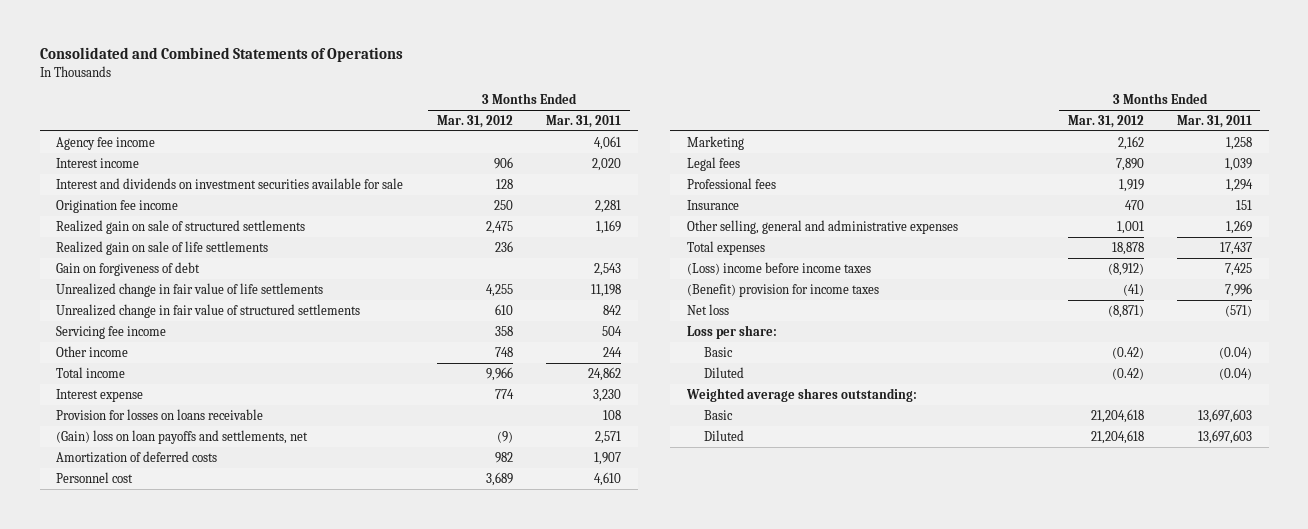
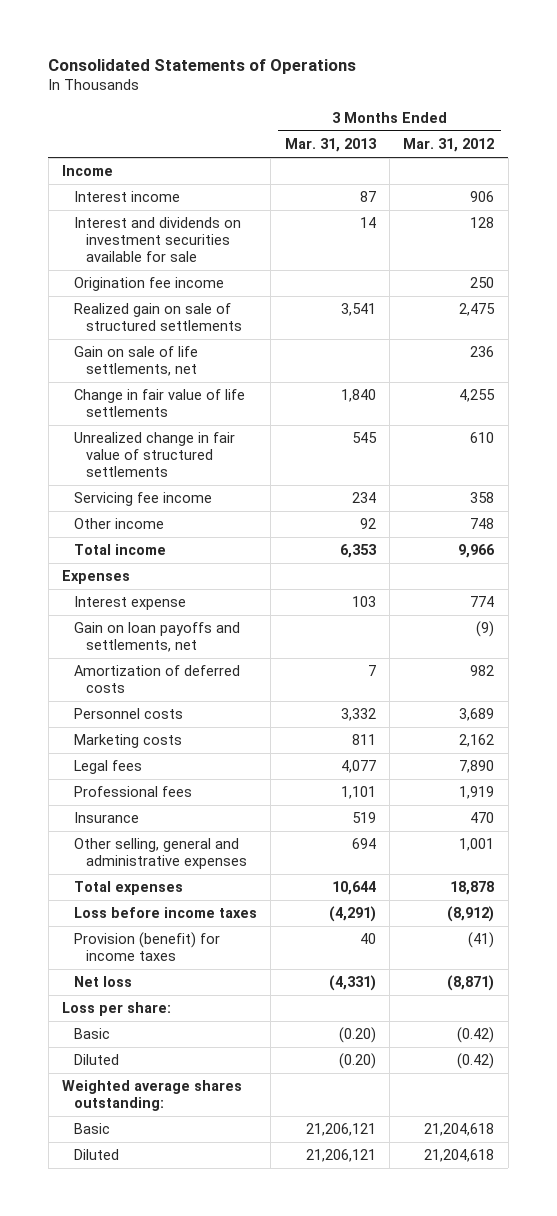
[39,47,403,63] Consolidated and Combined Statements of Operations -> [48,58,357,74] Consolidated Statements of Operations
[546,114,622,128] Mar. 31, 2011 -> none
none -> [284,138,377,153] Mar. 31, 2013
[56,136,156,150] Agency fee income -> none
none -> [62,165,114,177] Income
[56,261,201,276] Gain on forgiveness of debt -> none
[56,240,269,255] Realized gain on sale of life settlements -> [74,346,199,377] Gain on sale of life settlements, net
[56,282,324,297] Unrealized change in fair value of life settlements -> [74,389,246,418] Change in fair value of life settlements
none -> [62,570,131,585] Expenses
[56,408,264,420] Provision for losses on loans receivable -> none
[56,429,309,444] (Gain) loss on loan payoffs and settlements, net -> [74,622,241,653] Gain on loan payoffs and settlements, net
[56,471,134,483] Personnel cost -> [74,708,184,720] Personnel costs
[686,135,744,150] Marketing -> [74,734,183,749] Marketing costs
[686,261,871,275] (Loss) income before income taxes -> [74,907,258,919] Loss before income taxes
[686,283,879,297] (Benefit) provision for income taxes -> [74,932,221,962] Provision (benefit) for income taxes

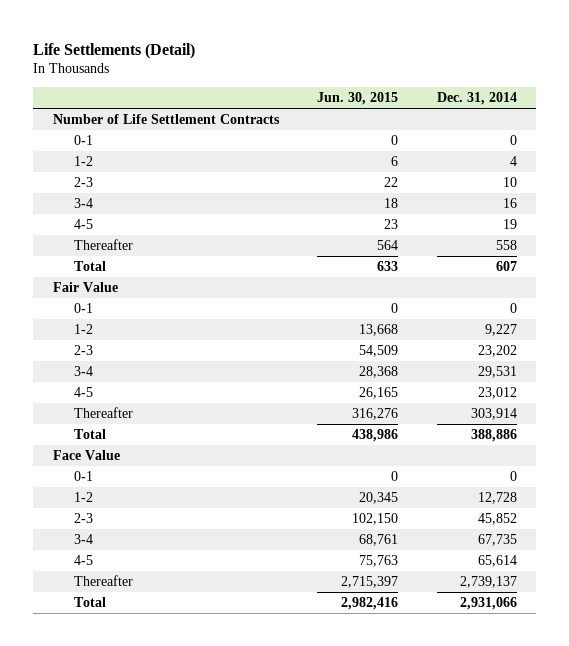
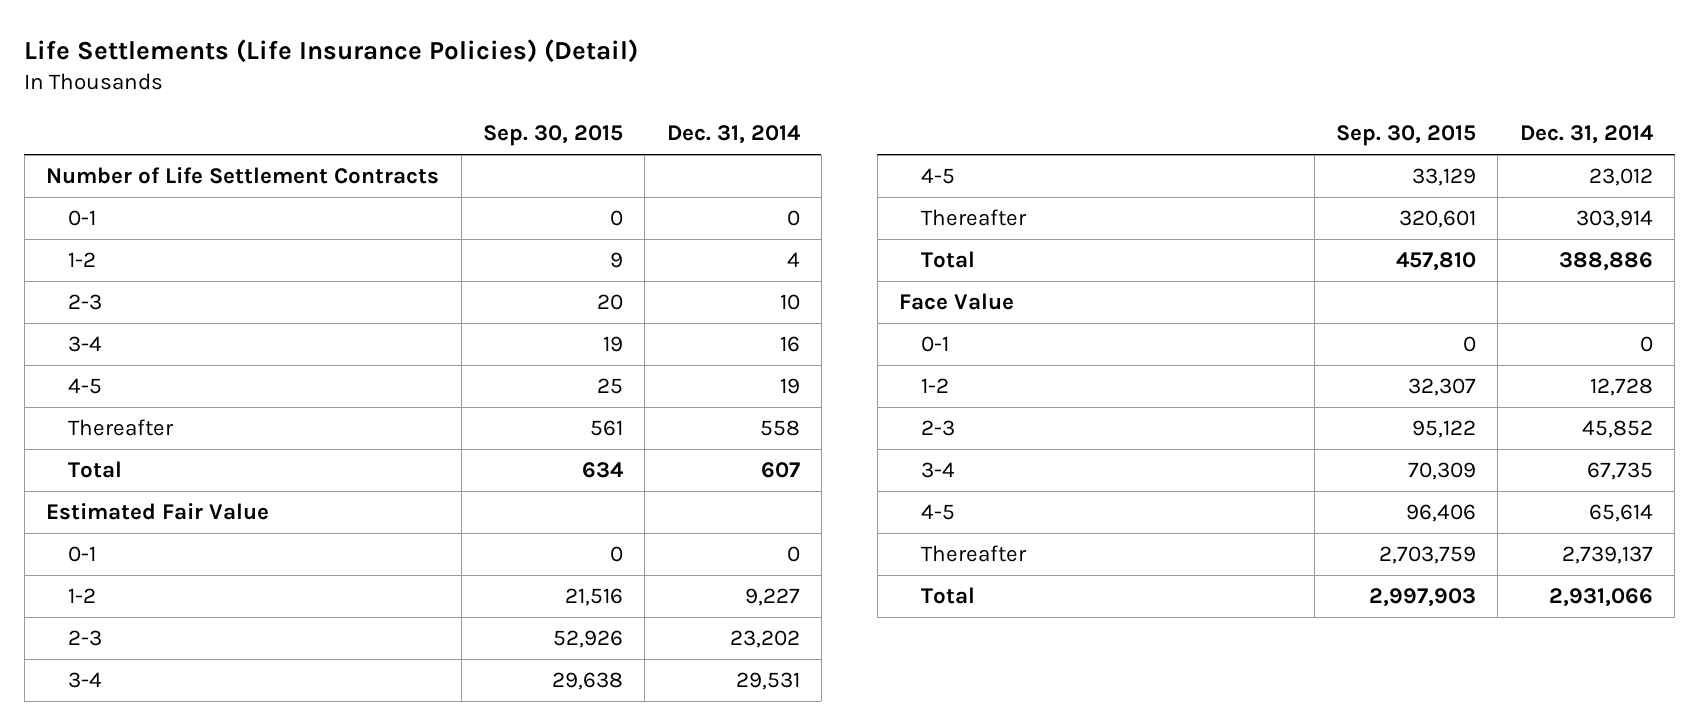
[33,42,196,59] Life Settlements (Detail) -> [24,39,639,64] Life Settlements (Life Insurance Policies) (Detail)
[317,92,399,106] Jun. 30, 2015 -> none
none -> [482,125,623,147] Sep. 30, 2015
[52,281,118,292] Fair Value -> [46,503,270,521] Estimated Fair Value

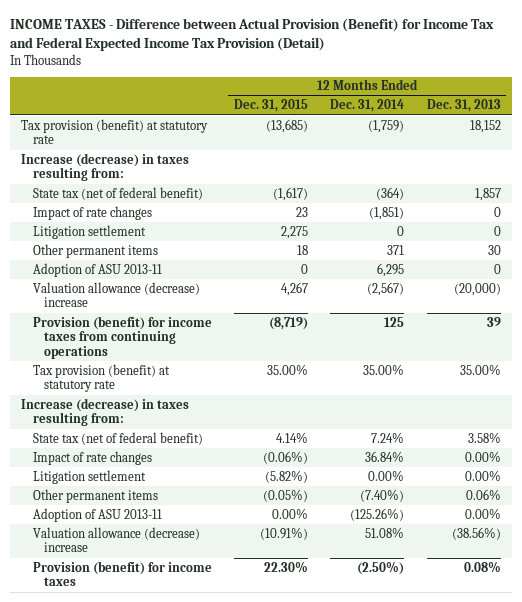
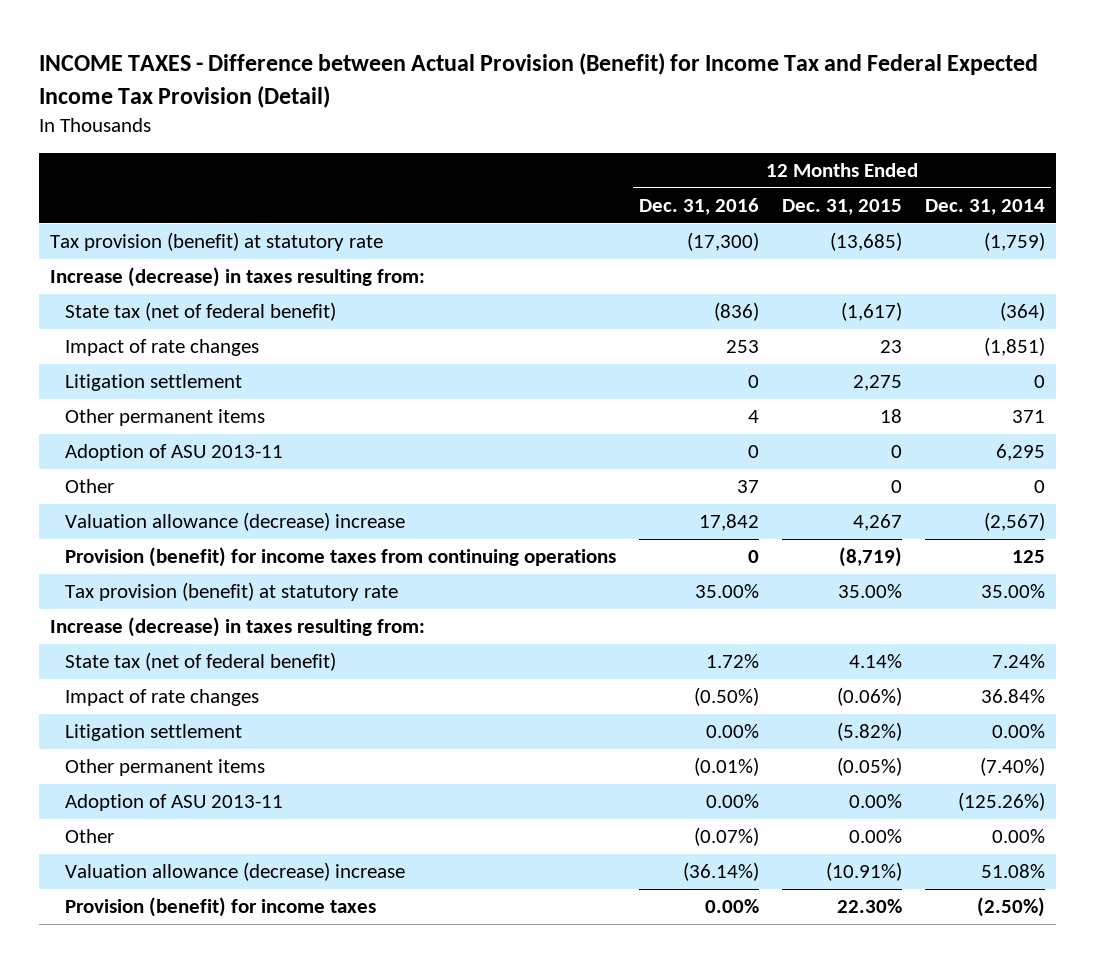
[426,99,501,113] Dec. 31, 2013 -> none
none -> [639,198,760,216] Dec. 31, 2016
none -> [65,479,115,494] Other
none -> [65,829,115,844] Other

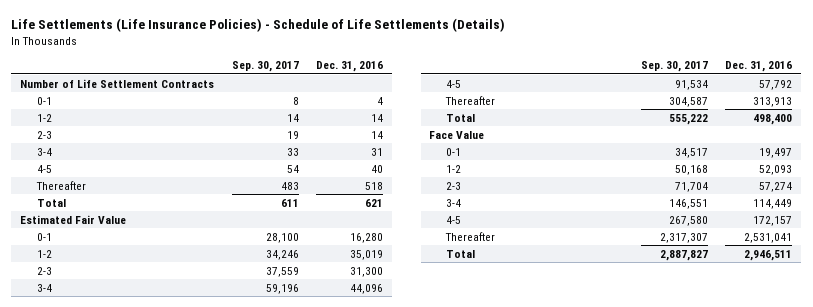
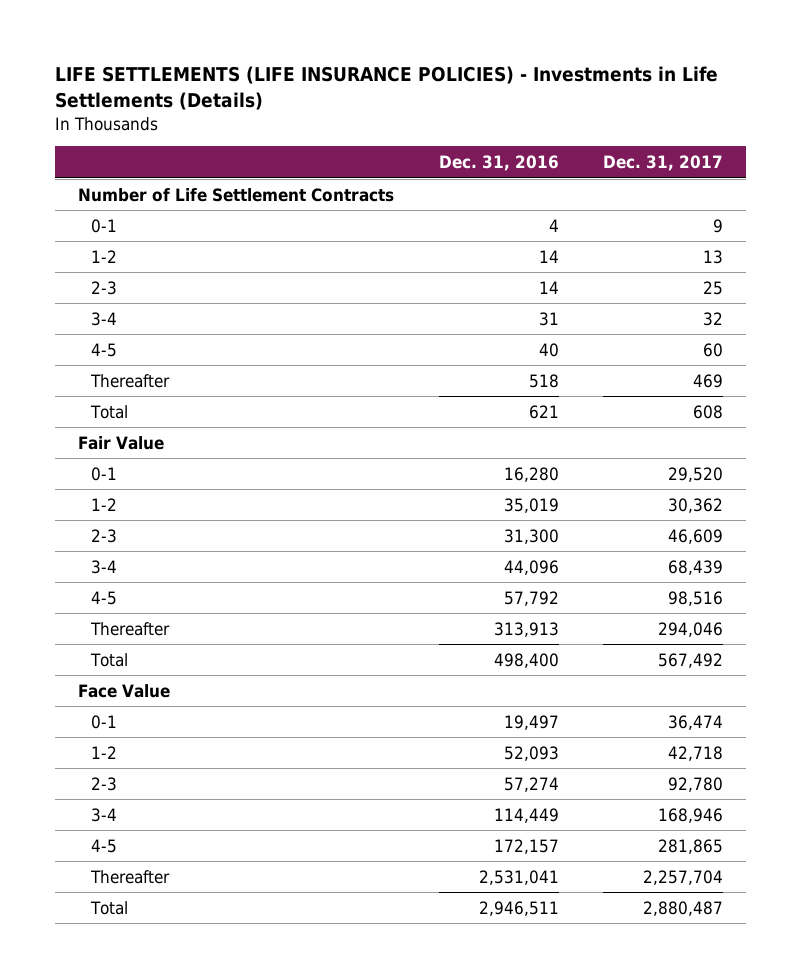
[11,18,506,33] Life Settlements (Life Insurance Policies) - Schedule of Life Settlements (Details) -> [55,66,719,111] LIFE SETTLEMENTS (LIFE INSURANCE POLICIES) - Investments in Life Settlements (Details)
[231,61,299,73] Sep. 30, 2017 -> none
none -> [603,154,724,171] Dec. 31, 2017
[20,214,127,224] Estimated Fair Value -> [77,435,164,450] Fair Value

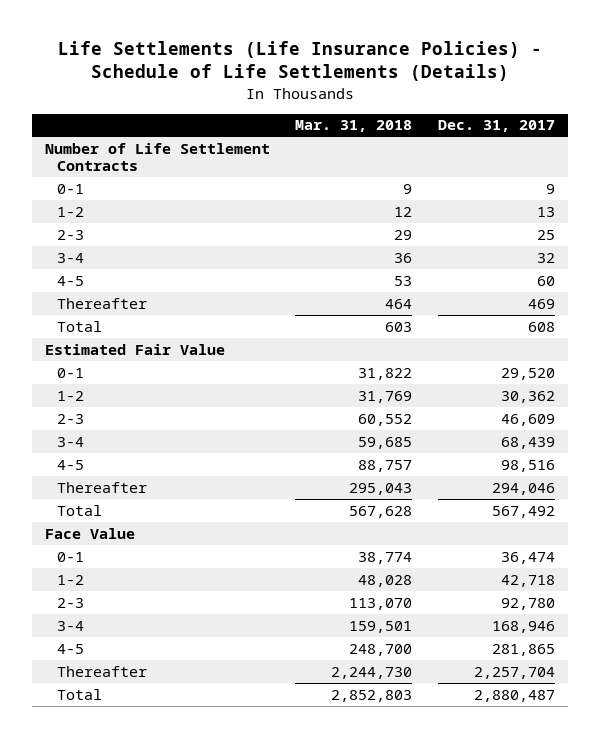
[55,66,719,111] LIFE SETTLEMENTS (LIFE INSURANCE POLICIES) - Investments in Life Settlements (Details) -> [57,41,542,82] Life Settlements (Life Insurance Policies) - Schedule of Life Settlements (Details)
[438,154,559,171] Dec. 31, 2016 -> none
none -> [295,120,413,133] Mar. 31, 2018
[77,435,164,450] Fair Value -> [44,343,225,355] Estimated Fair Value

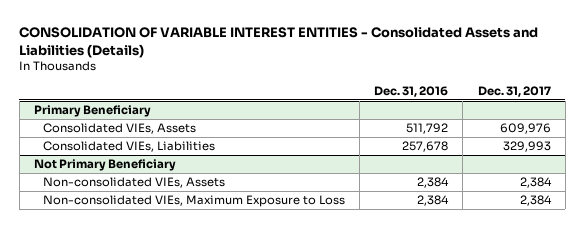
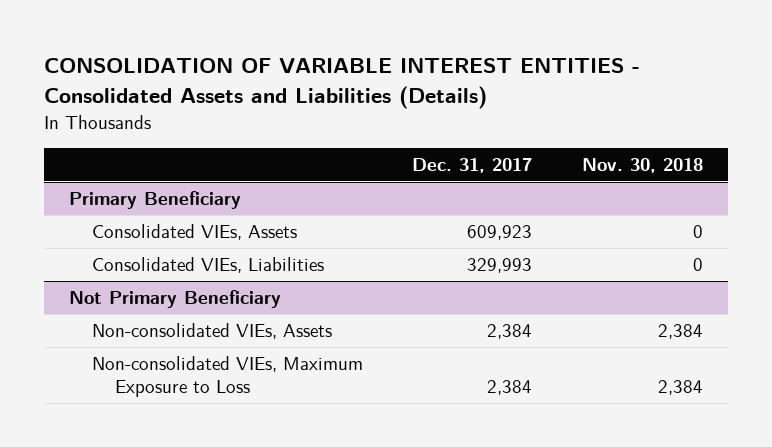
[374,85,449,97] Dec. 31, 2016 -> none
none -> [582,157,704,173] Nov. 30, 2018
[499,123,551,135] 609,976 -> [467,225,533,241] 609,923

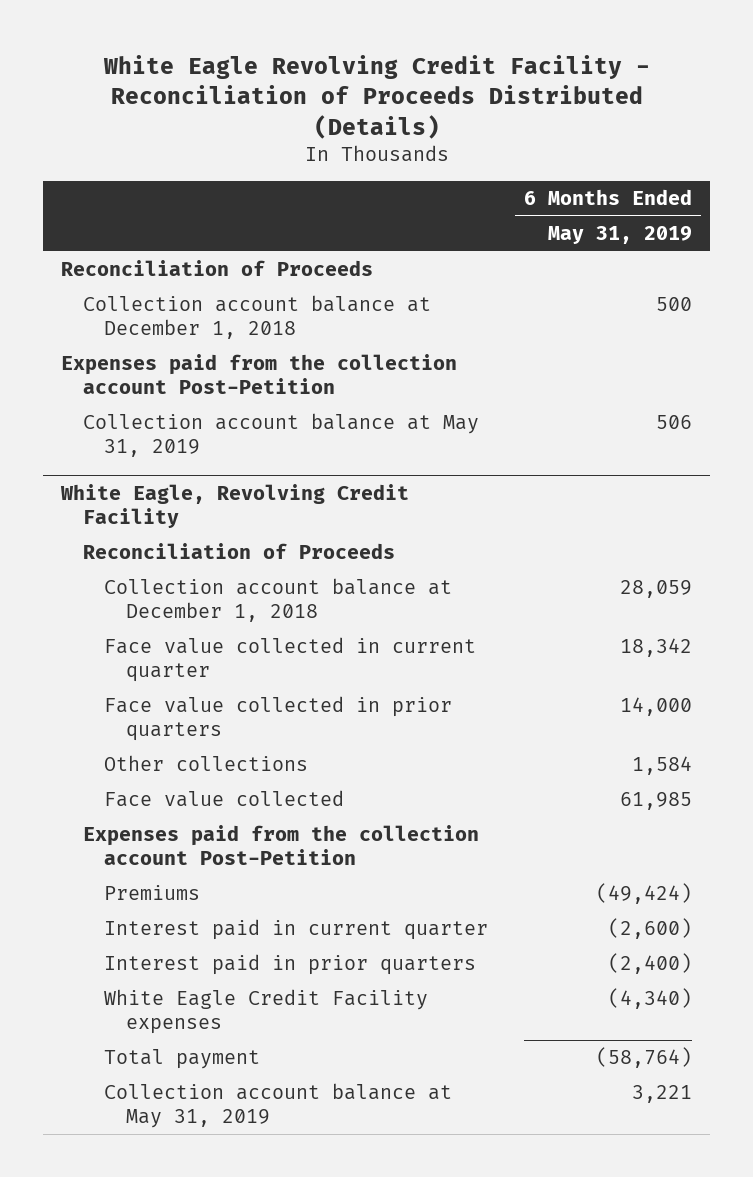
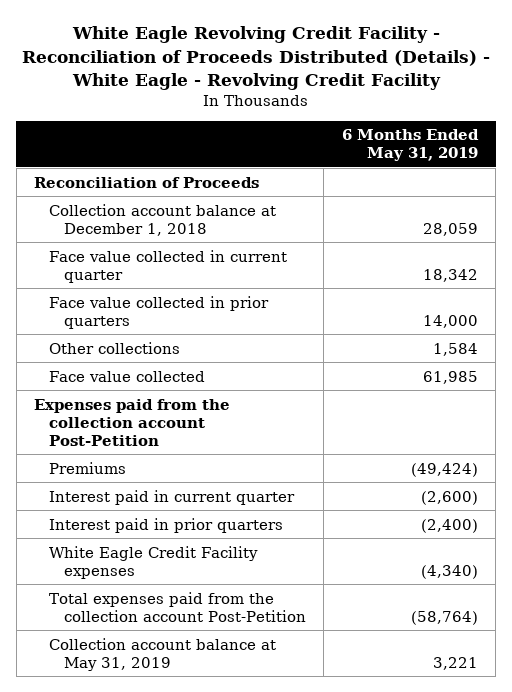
[102,54,650,139] White Eagle Revolving Credit Facility - Reconciliation of Proceeds Distributed (Details) -> [21,26,490,90] White Eagle Revolving Credit Facility - Reconciliation of Proceeds Distributed (Details) - White Eagle - Revolving Credit Facility
[82,295,431,340] Collection account balance at December 1, 2018 -> none
[60,354,457,395] Expenses paid from the collection account Post-Petition -> none
[82,413,479,458] Collection account balance at May 31, 2019 -> none
[59,484,409,528] White Eagle, Revolving Credit Facility -> none
[82,543,395,560] Reconciliation of Proceeds -> none
[104,1049,261,1070] Total payment -> [49,591,306,622] Total expenses paid from the collection account Post-Petition

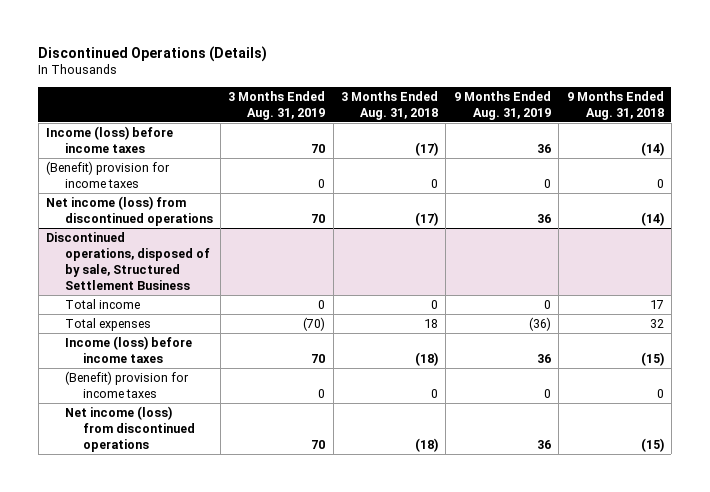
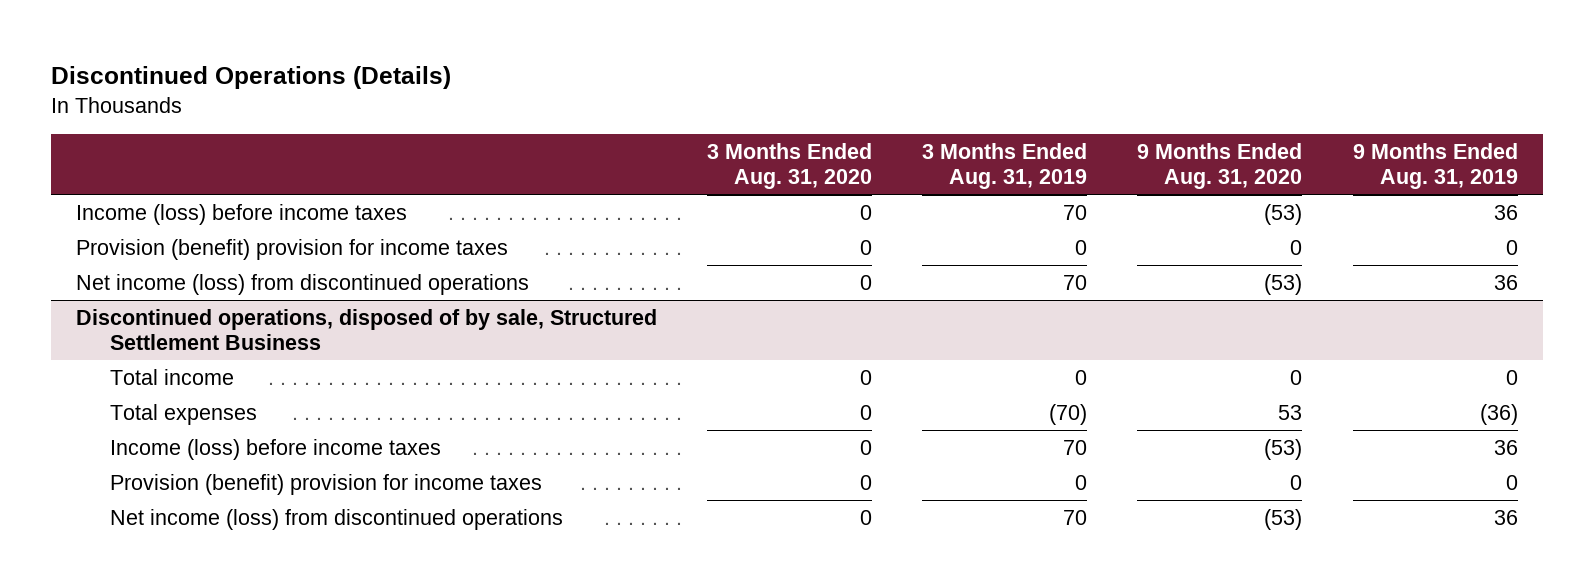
[341,90,439,120] 3 Months Ended Aug. 31, 2018 -> none
[566,90,664,120] 9 Months Ended Aug. 31, 2018 -> none
none -> [707,143,873,190] 3 Months Ended Aug. 31, 2020
none -> [1137,143,1303,190] 9 Months Ended Aug. 31, 2020
[46,160,171,188] (Benefit) provision for income taxes -> [76,238,509,260] Provision (benefit) provision for income taxes
[64,370,189,398] (Benefit) provision for income taxes -> [109,473,542,495] Provision (benefit) provision for income taxes

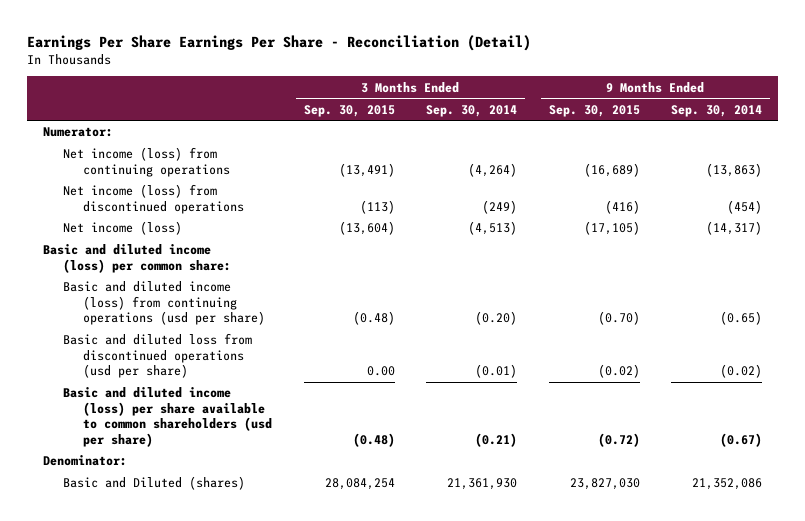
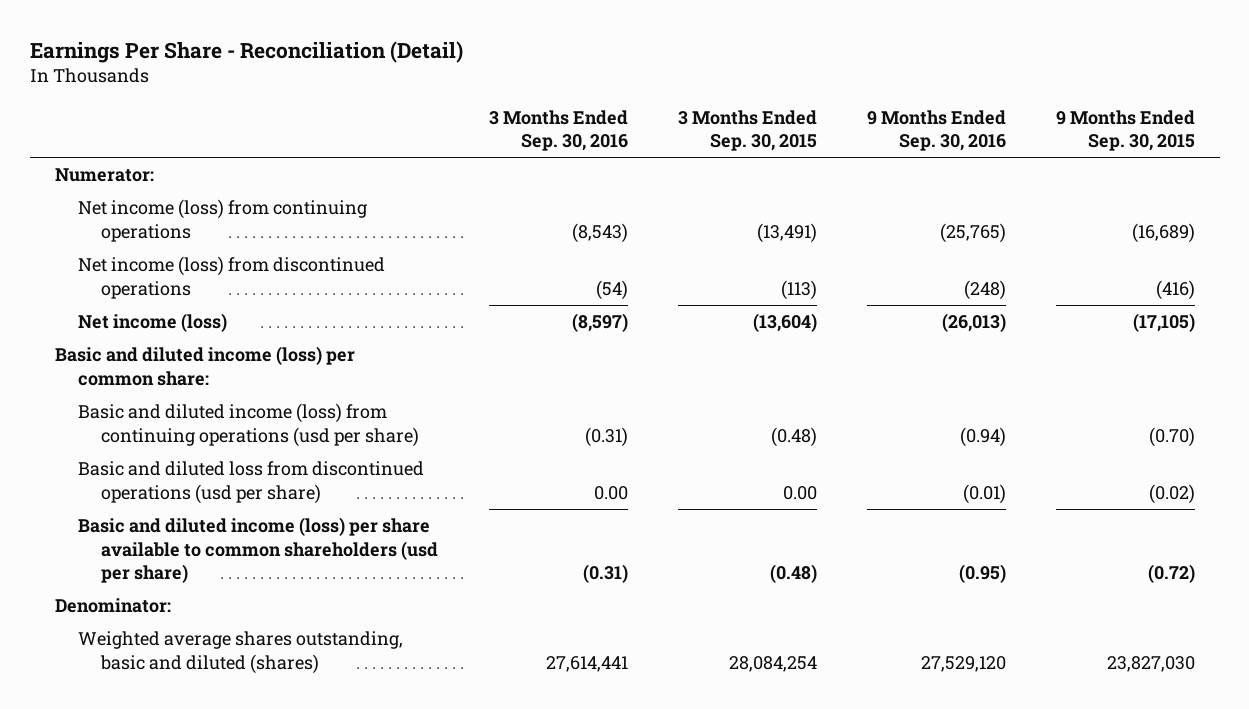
[27,34,532,51] Earnings Per Share Earnings Per Share - Reconciliation (Detail) -> [29,40,463,63] Earnings Per Share - Reconciliation (Detail)
[426,104,518,117] Sep. 30, 2014 -> none
[670,104,762,117] Sep. 30, 2014 -> none
none -> [488,109,628,151] 3 Months Ended Sep. 30, 2016
none -> [866,109,1006,151] 9 Months Ended Sep. 30, 2016
[63,476,246,491] Basic and Diluted (shares) -> [78,631,404,674] Weighted average shares outstanding, basic and diluted (shares)

